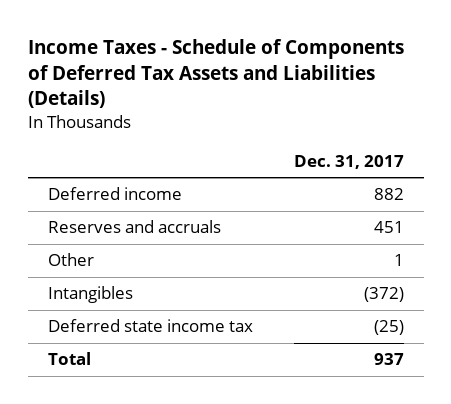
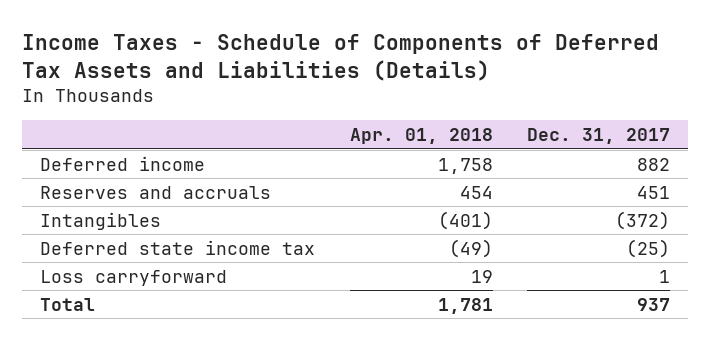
none -> [349,127,493,144] Apr. 01, 2018
[47,253,94,267] Other -> none
none -> [39,269,227,286] Loss carryforward

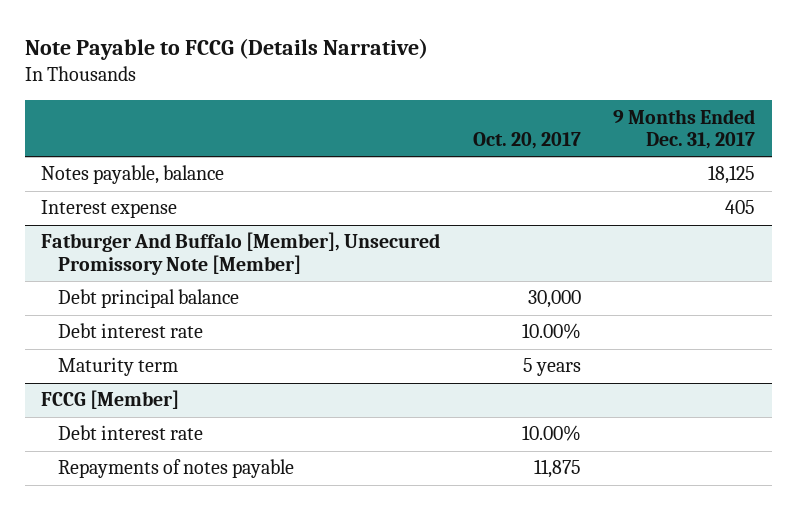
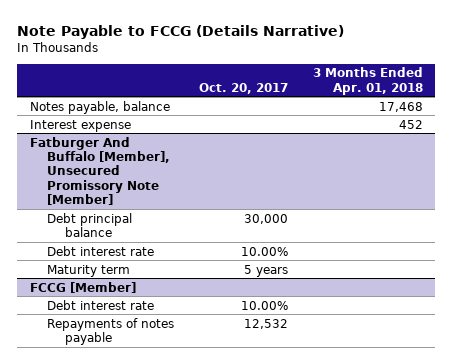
[613,108,756,150] 9 Months Ended Dec. 31, 2017 -> none
none -> [312,67,423,95] 3 Months Ended Apr. 01, 2018
[533,459,581,479] 11,875 -> [244,318,289,329] 12,532

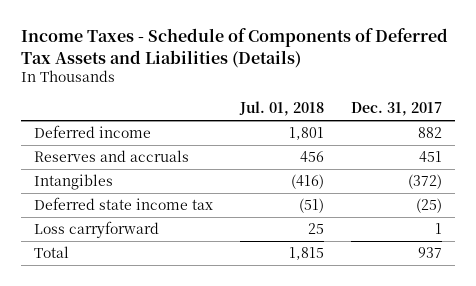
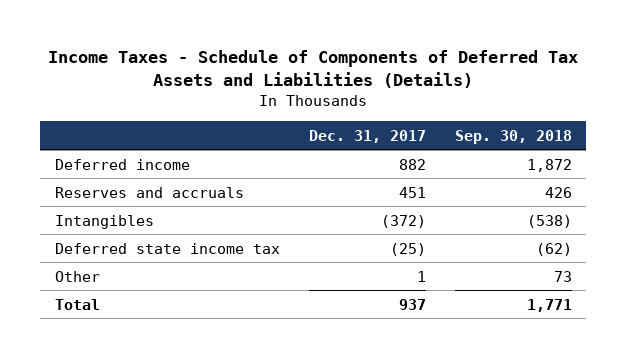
[238,101,324,117] Jul. 01, 2018 -> none
none -> [454,129,572,144] Sep. 30, 2018
[34,221,160,239] Loss carryforward -> none
none -> [54,270,100,282] Other

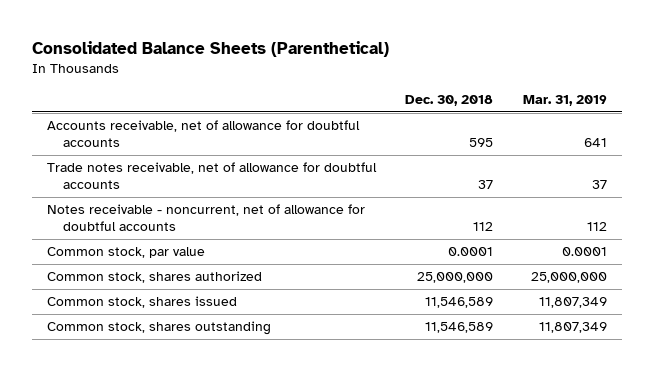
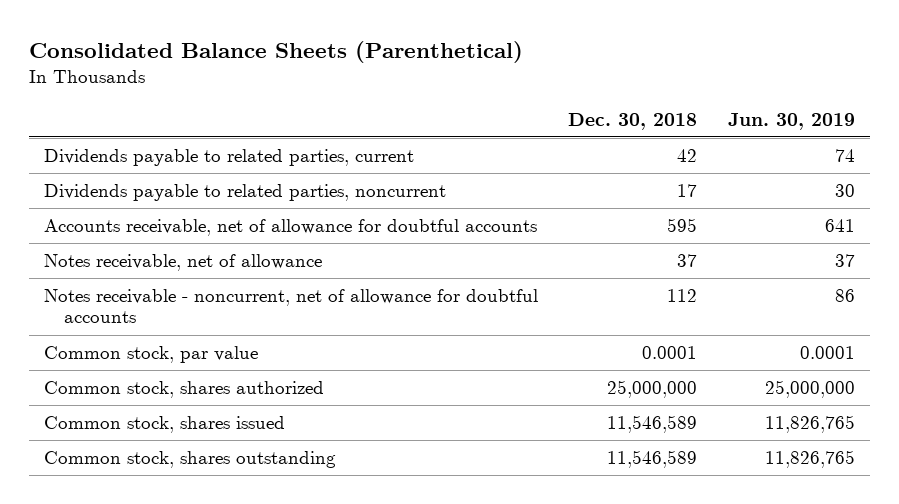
[523,95,608,107] Mar. 31, 2019 -> none
none -> [727,112,855,130] Jun. 30, 2019
none -> [44,148,415,166] Dividends payable to related parties, current
none -> [44,183,447,201] Dividends payable to related parties, noncurrent
[46,162,377,190] Trade notes receivable, net of allowance for doubtful accounts -> [44,253,323,271] Notes receivable, net of allowance

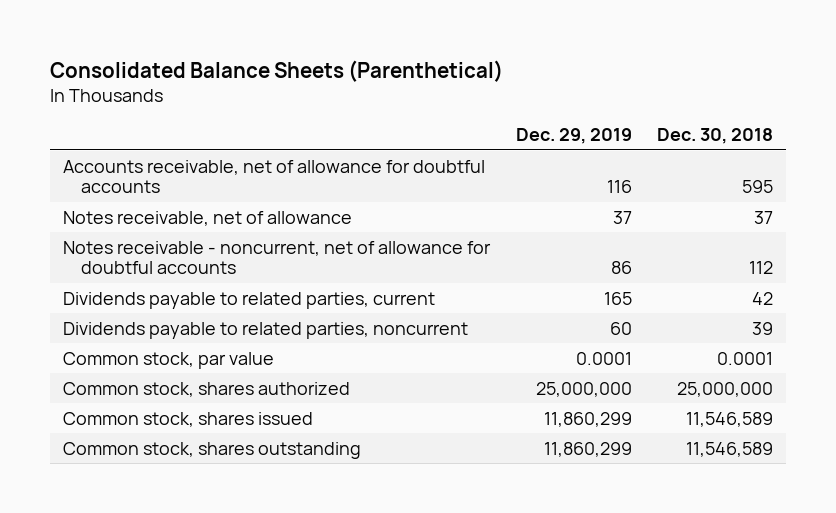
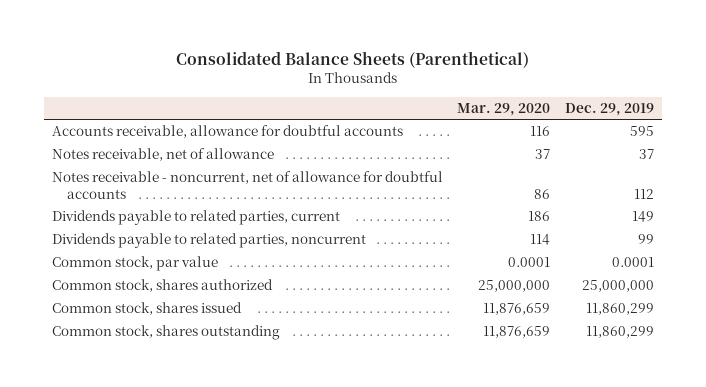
[657,128,774,145] Dec. 30, 2018 -> none
none -> [457,102,551,116] Mar. 29, 2020
[62,159,485,194] Accounts receivable, net of allowance for doubtful accounts -> [51,125,403,139] Accounts receivable, allowance for doubtful accounts
[606,180,632,194] 116 -> [630,126,655,137] 595
[610,261,632,275] 86 -> [634,188,655,199] 112
[603,291,632,305] 165 -> [632,211,655,223] 149
[609,321,632,335] 60 -> [638,234,655,245] 99

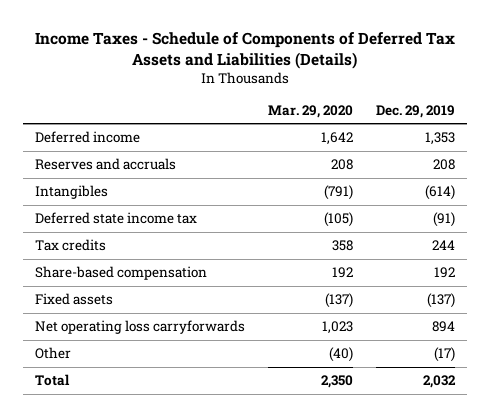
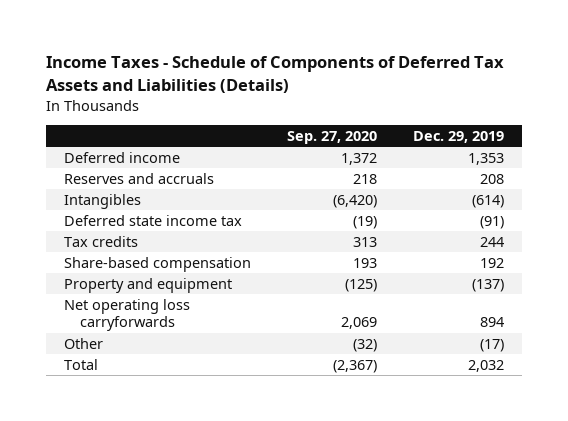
[268,104,354,118] Mar. 29, 2020 -> none
none -> [287,130,378,144] Sep. 27, 2020
[34,293,113,306] Fixed assets -> [63,277,232,293] Property and equipment

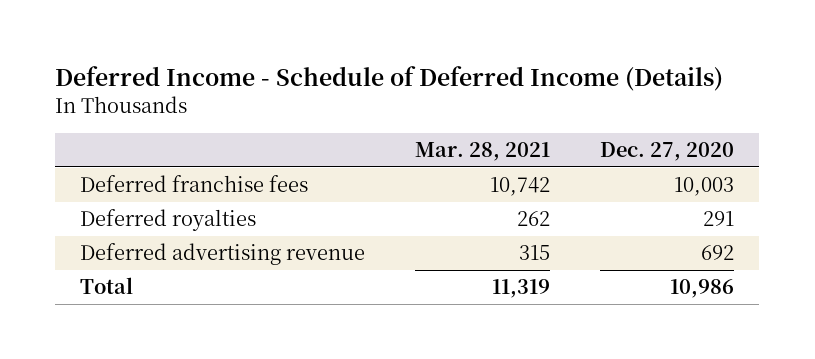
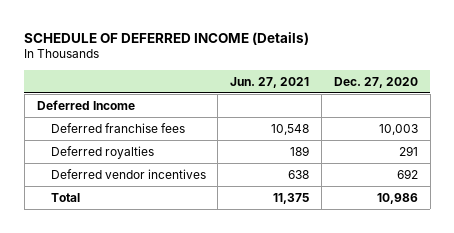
[55,66,724,92] Deferred Income - Schedule of Deferred Income (Details) -> [24,31,310,45] SCHEDULE OF DEFERRED INCOME (Details)
[415,142,551,162] Mar. 28, 2021 -> none
none -> [230,76,310,88] Jun. 27, 2021
none -> [36,99,135,110] Deferred Income
[80,243,366,266] Deferred advertising revenue -> [50,168,206,179] Deferred vendor incentives

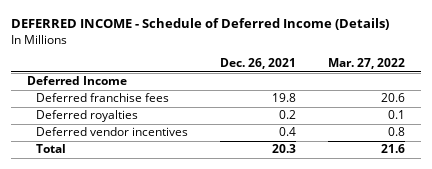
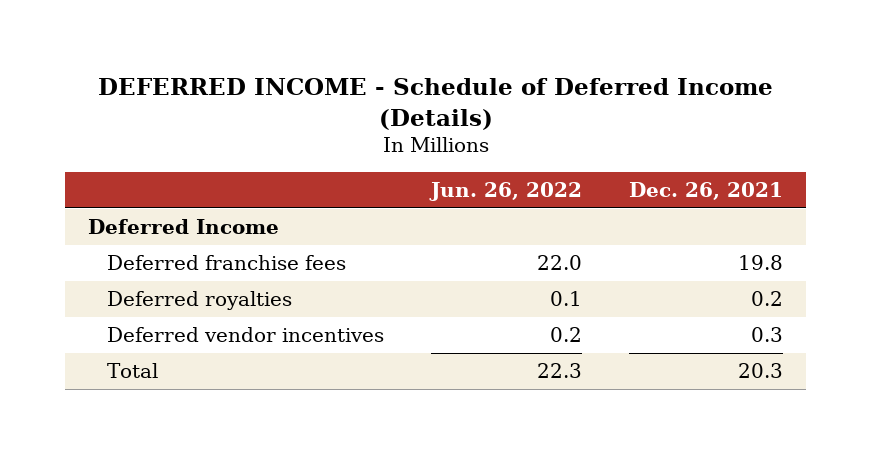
[328,58,406,70] Mar. 27, 2022 -> none
none -> [428,182,582,202] Jun. 26, 2022
[279,127,297,137] 0.4 -> [750,327,783,343] 0.3

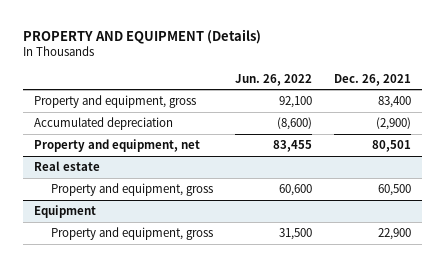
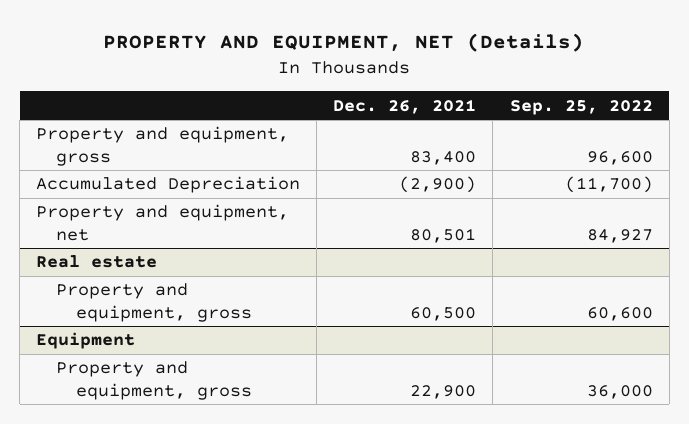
[23,28,262,44] PROPERTY AND EQUIPMENT (Details) -> [103,33,585,53] PROPERTY AND EQUIPMENT, NET (Details)
[234,73,312,86] Jun. 26, 2022 -> none
none -> [509,99,653,115] Sep. 25, 2022
[34,117,174,131] Accumulated depreciation -> [36,176,301,194] Accumulated Depreciation

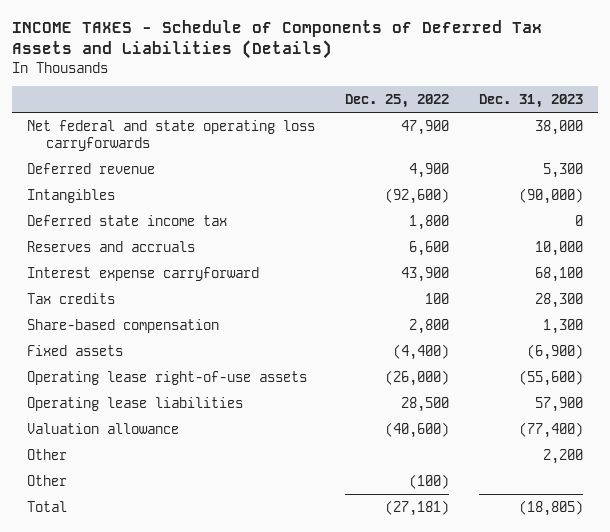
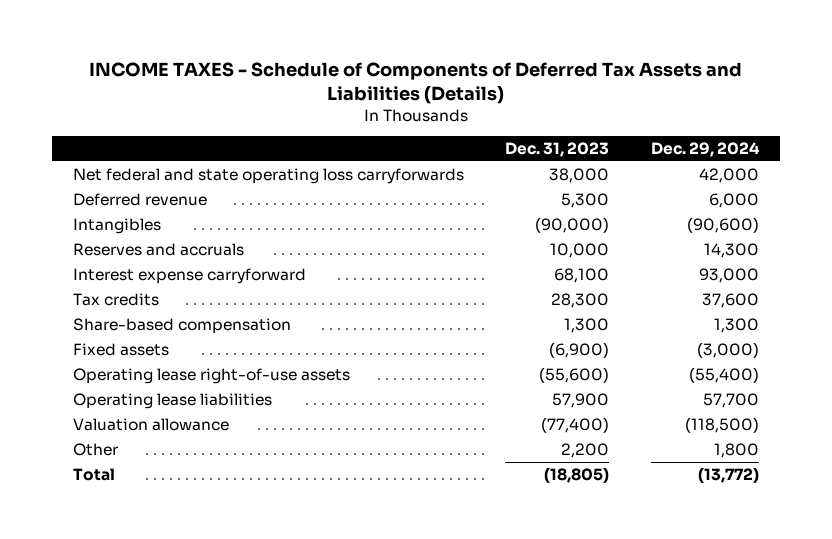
[344,93,449,108] Dec. 25, 2022 -> none
none -> [651,142,761,158] Dec. 29, 2024
[26,214,227,226] Deferred state income tax -> none
[26,474,67,486] Other -> none

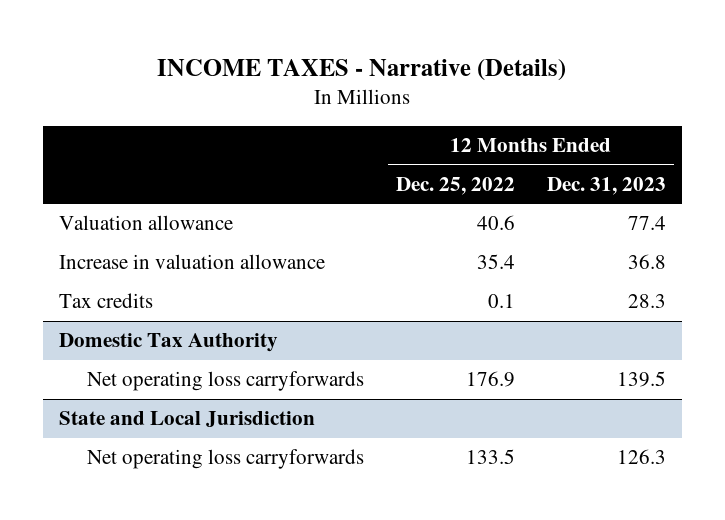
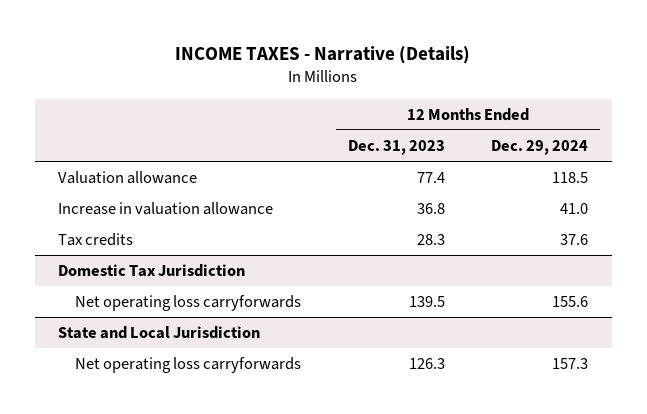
[396,177,516,196] Dec. 25, 2022 -> none
none -> [491,139,589,155] Dec. 29, 2024
[58,333,278,353] Domestic Tax Authority -> [58,263,246,277] Domestic Tax Jurisdiction

